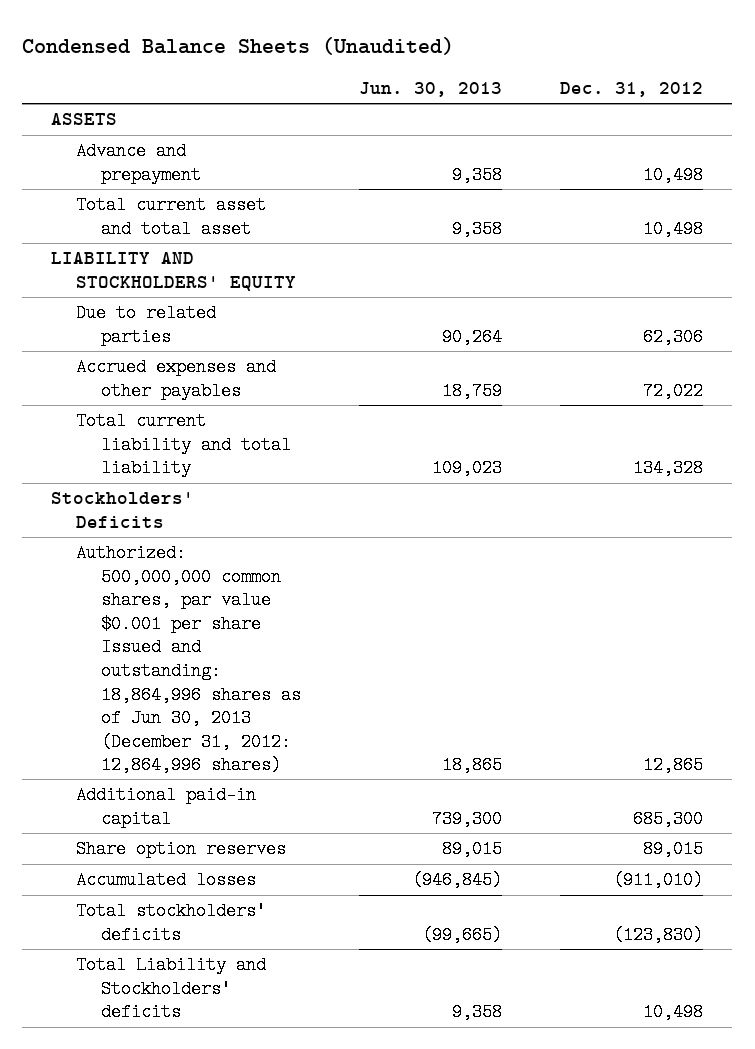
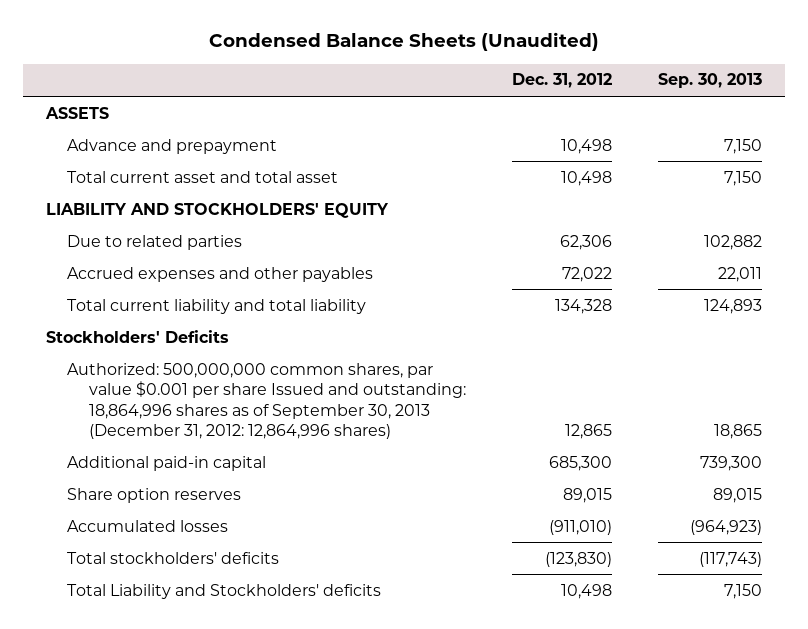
[358,81,502,97] Jun. 30, 2013 -> none
none -> [658,73,763,89] Sep. 30, 2013
[76,544,301,775] Authorized: 500,000,000 common shares, par value $0.001 per share Issued and outstanding: 18,864,996 shares as of Jun 30, 2013 (December 31, 2012: 12,864,996 shares) -> [67,362,466,439] Authorized: 500,000,000 common shares, par value $0.001 per share Issued and outstanding: 18,864,996 shares as of September 30, 2013 (December 31, 2012: 12,864,996 shares)

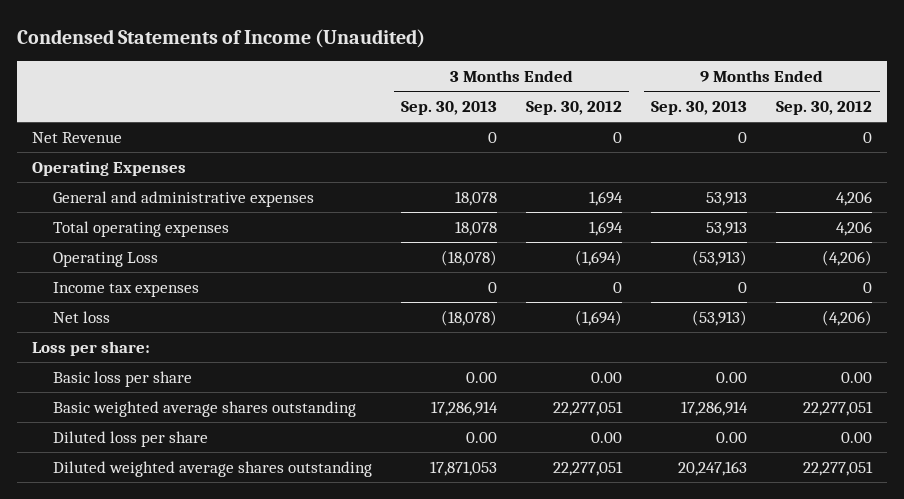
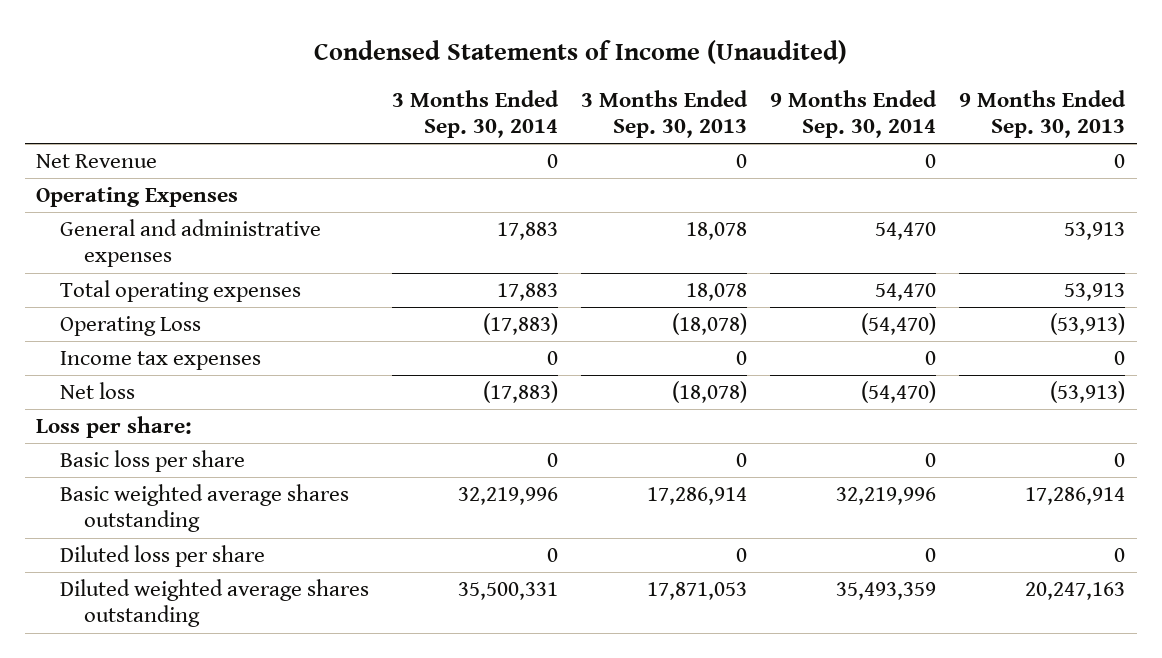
[526,101,623,116] Sep. 30, 2012 -> none
[776,101,873,116] Sep. 30, 2012 -> none
none -> [392,89,560,138] 3 Months Ended Sep. 30, 2014
none -> [770,89,938,138] 9 Months Ended Sep. 30, 2014
[465,371,497,383] 0.00 -> [736,453,748,468] 0
[716,371,748,383] 0.00 -> [1114,453,1126,468] 0
[465,431,497,443] 0.00 -> [736,548,748,563] 0
[716,431,748,443] 0.00 -> [1114,548,1126,563] 0

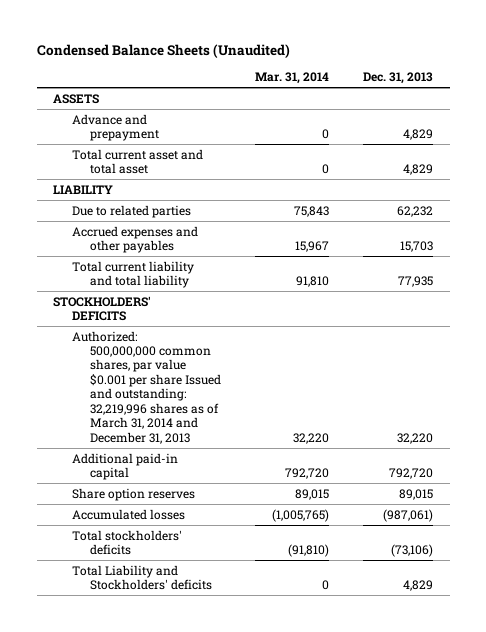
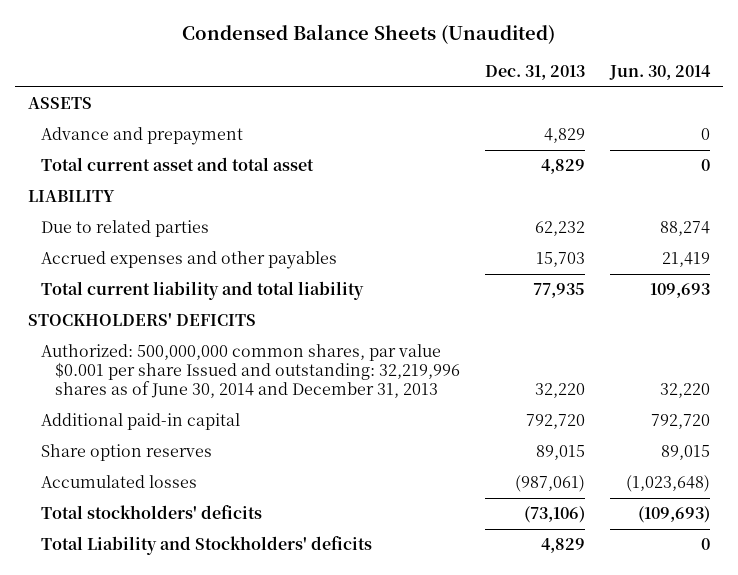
[255,72,330,85] Mar. 31, 2014 -> none
none -> [609,65,712,81] Jun. 30, 2014
[71,330,222,444] Authorized: 500,000,000 common shares, par value $0.001 per share Issued and outstanding: 32,219,996 shares as of March 31, 2014 and December 31, 2013 -> [41,344,461,399] Authorized: 500,000,000 common shares, par value $0.001 per share Issued and outstanding: 32,219,996 shares as of June 30, 2014 and December 31, 2013

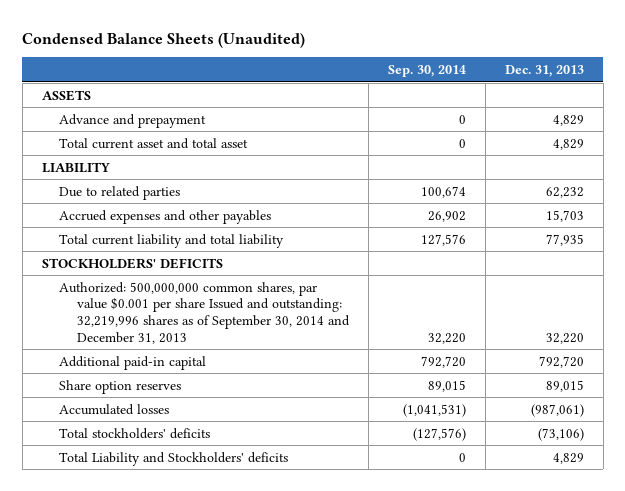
[609,65,712,81] Jun. 30, 2014 -> none
none -> [387,65,466,78] Sep. 30, 2014
[41,344,461,399] Authorized: 500,000,000 common shares, par value $0.001 per share Issued and outstanding: 32,219,996 shares as of June 30, 2014 and December 31, 2013 -> [59,281,350,344] Authorized: 500,000,000 common shares, par value $0.001 per share Issued and outstanding: 32,219,996 shares as of September 30, 2014 and December 31, 2013

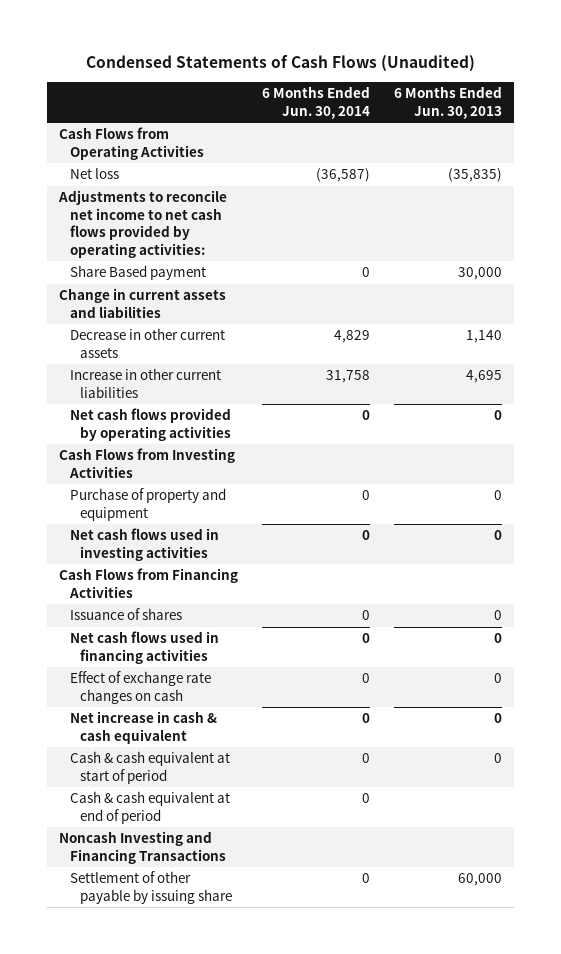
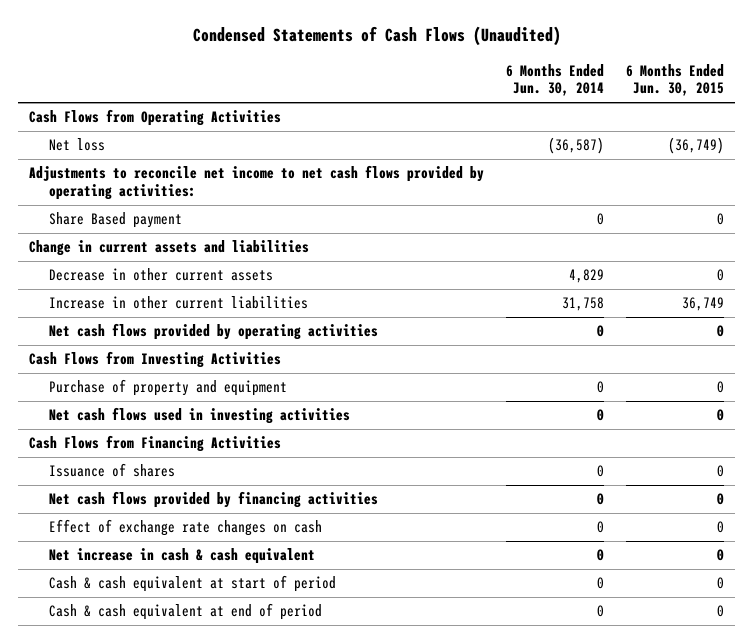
[394,86,503,119] 6 Months Ended Jun. 30, 2013 -> none
none -> [626,63,725,97] 6 Months Ended Jun. 30, 2015
[69,631,219,664] Net cash flows used in financing activities -> [48,491,378,509] Net cash flows provided by financing activities
[59,831,226,864] Noncash Investing and Financing Transactions -> none
[69,871,233,904] Settlement of other payable by issuing share -> none

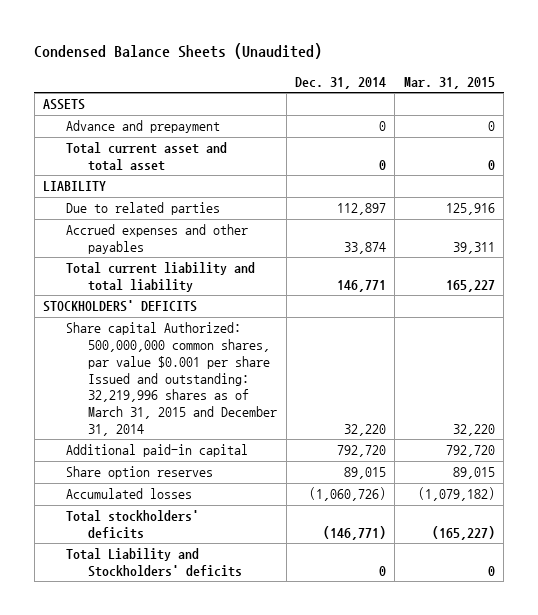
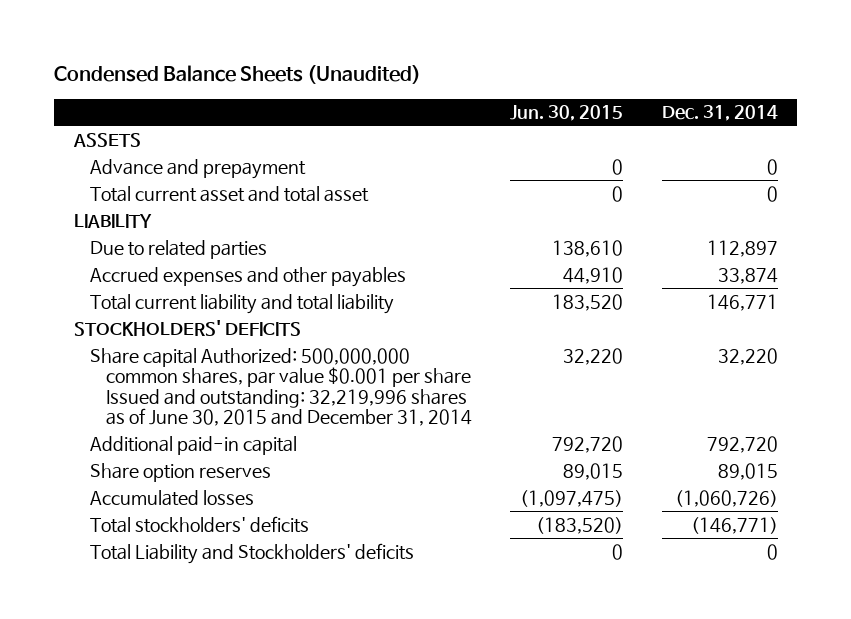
[403,76,495,89] Mar. 31, 2015 -> none
none -> [510,105,624,122] Jun. 30, 2015
[65,322,278,437] Share capital Authorized: 500,000,000 common shares, par value $0.001 per share Issued and outstanding: 32,219,996 shares as of March 31, 2015 and December 31, 2014 -> [89,347,472,427] Share capital Authorized: 500,000,000 common shares, par value $0.001 per share Issued and outstanding: 32,219,996 shares as of June 30, 2015 and December 31, 2014

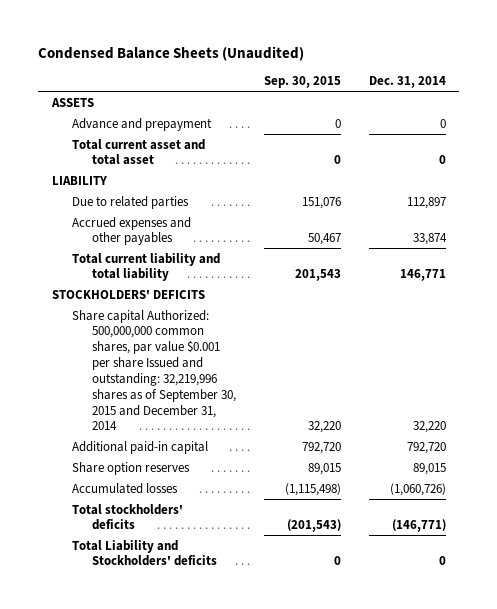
[510,105,624,122] Jun. 30, 2015 -> none
none -> [263,76,341,89] Sep. 30, 2015
[89,347,472,427] Share capital Authorized: 500,000,000 common shares, par value $0.001 per share Issued and outstanding: 32,219,996 shares as of June 30, 2015 and December 31, 2014 -> [71,309,237,431] Share capital Authorized: 500,000,000 common shares, par value $0.001 per share Issued and outstanding: 32,219,996 shares as of September 30, 2015 and December 31, 2014

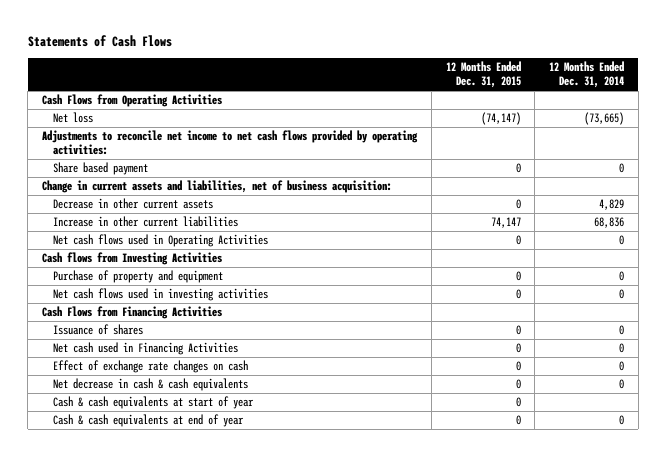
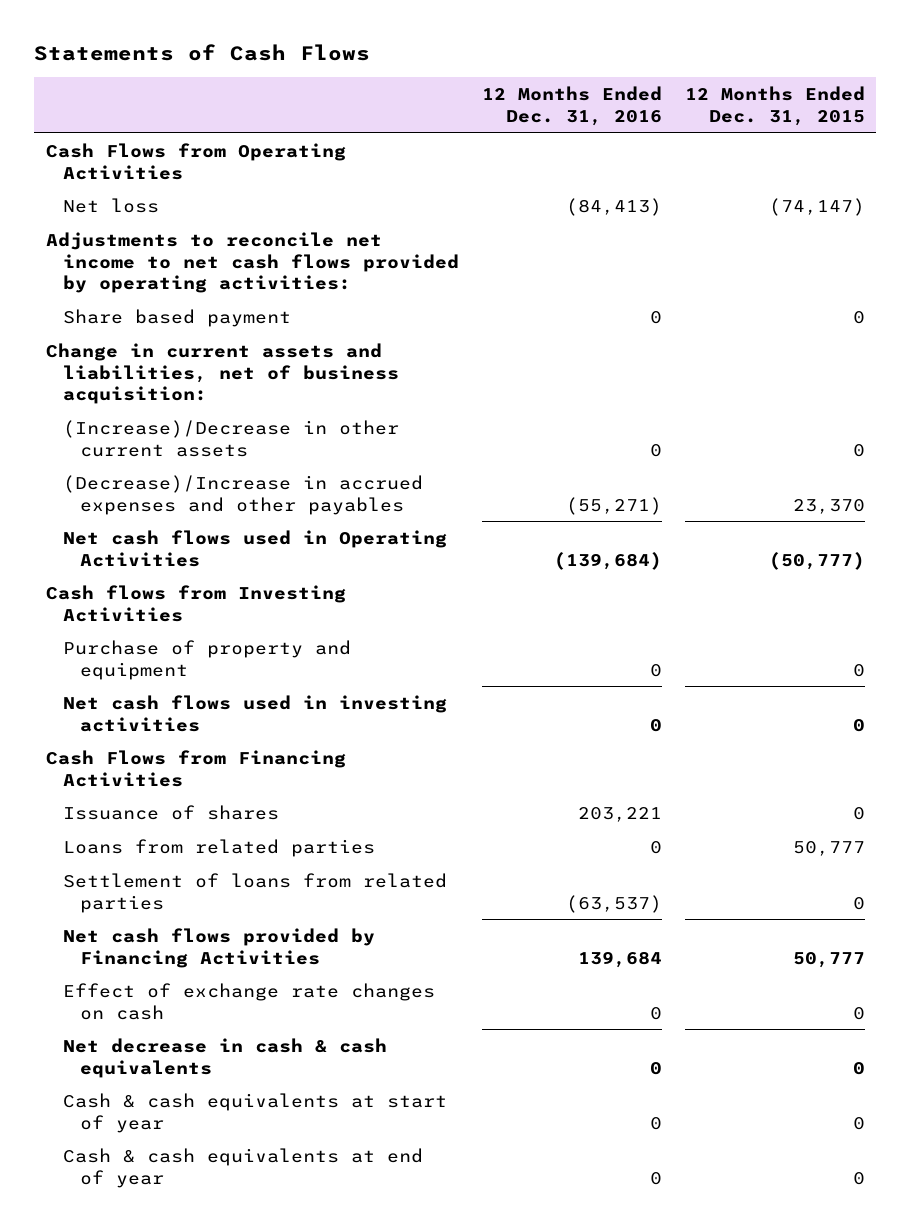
[549,61,625,89] 12 Months Ended Dec. 31, 2014 -> none
none -> [481,86,662,126] 12 Months Ended Dec. 31, 2016
[52,198,213,210] Decrease in other current assets -> [62,419,399,457] (Increase)/Decrease in other current assets
[52,216,238,228] Increase in other current liabilities -> [62,474,423,515] (Decrease)/Increase in accrued expenses and other payables
[490,217,521,229] 74,147 -> [792,498,865,514] 23,370
[515,235,521,246] 0 -> [768,551,865,570] (50,777)
none -> [62,838,375,857] Loans from related parties
none -> [62,872,447,913] Settlement of loans from related parties
[52,342,238,356] Net cash used in Financing Activities -> [62,927,375,968] Net cash flows provided by Financing Activities
[515,343,521,354] 0 -> [792,951,865,968] 50,777

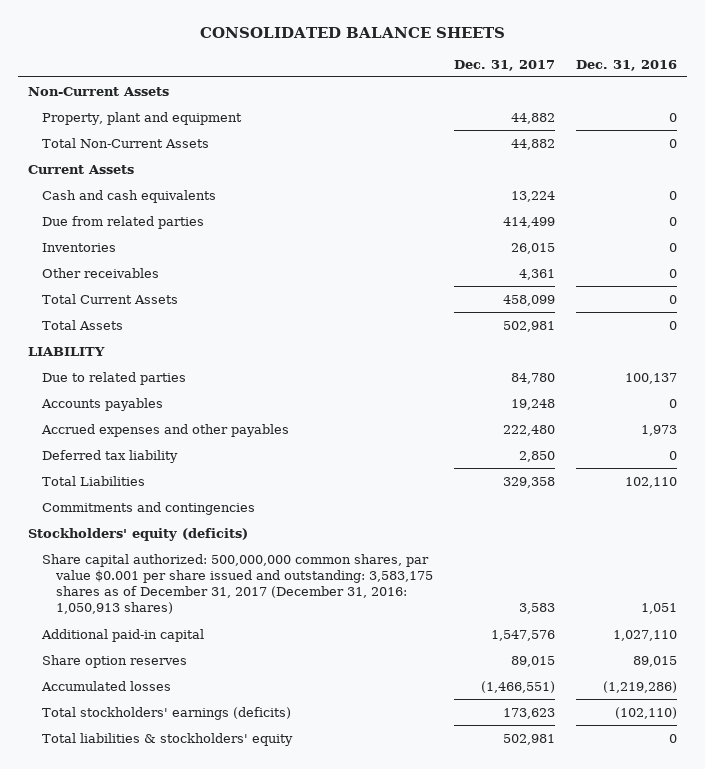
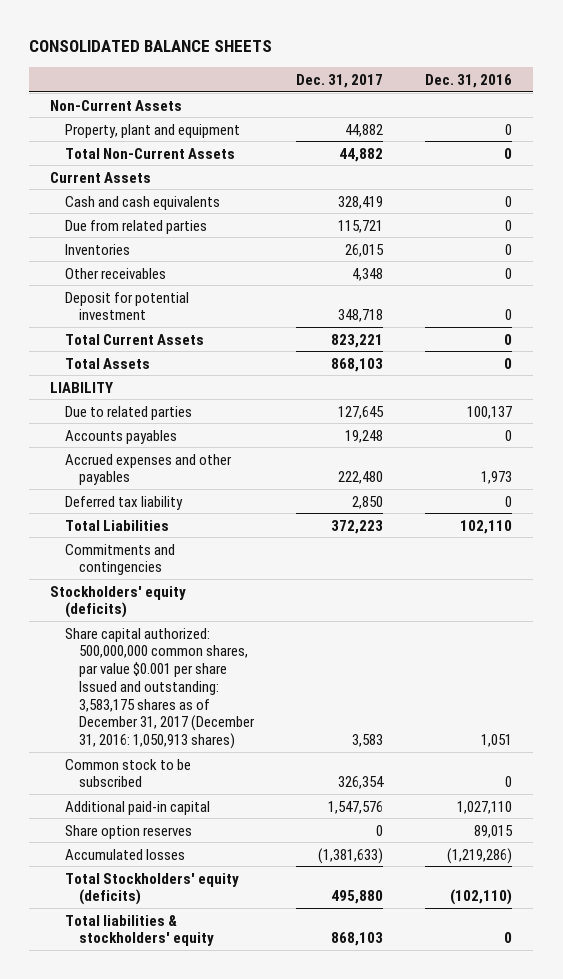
[510,190,555,202] 13,224 -> [338,195,384,209] 328,419
[502,216,555,228] 414,499 -> [338,219,384,233] 115,721
[518,268,555,280] 4,361 -> [352,267,384,281] 4,348
none -> [64,291,189,321] Deposit for potential investment
[502,294,555,306] 458,099 -> [331,333,384,348] 823,221
[502,320,555,332] 502,981 -> [331,357,384,372] 868,103
[510,372,555,384] 84,780 -> [338,405,385,419] 127,645
[502,476,555,488] 329,358 -> [331,519,384,534] 372,223
[41,553,433,615] Share capital authorized: 500,000,000 common shares, par value $0.001 per share issued and outstanding: 3,583,175 shares as of December 31, 2017 (December 31, 2016: 1,050,913 shares) -> [64,627,256,750] Share capital authorized: 500,000,000 common shares, par value $0.001 per share Issued and outstanding: 3,583,175 shares as of December 31, 2017 (December 31, 2016: 1,050,913 shares)
none -> [64,758,191,788] Common stock to be subscribed
[510,655,555,667] 89,015 -> [376,824,384,836] 0
[480,680,555,693] (1,466,551) -> [318,847,384,864] (1,381,633)
[41,706,291,720] Total stockholders' earnings (deficits) -> [64,872,239,906] Total Stockholders' equity (deficits)
[502,707,555,719] 173,623 -> [331,890,384,905] 495,880
[502,733,555,745] 502,981 -> [331,932,384,947] 868,103

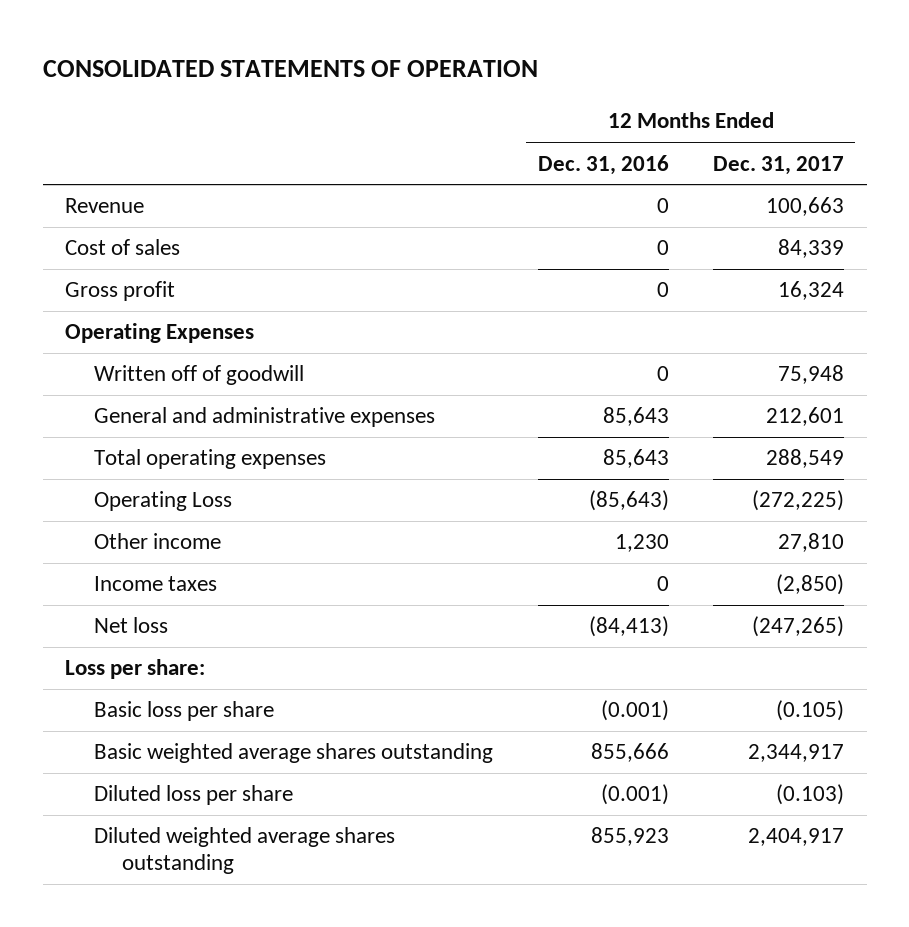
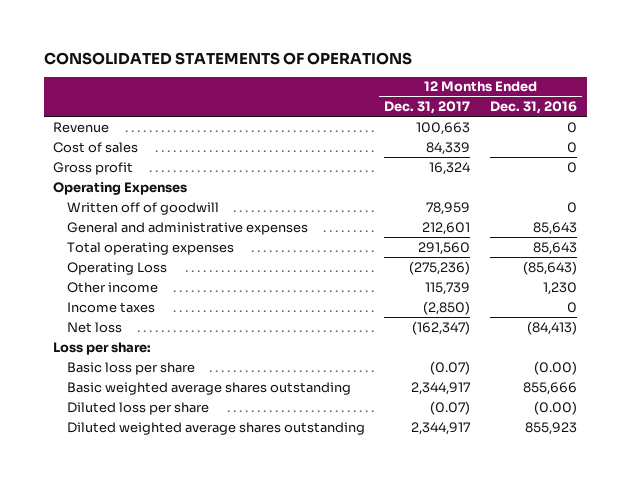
[42,60,538,78] CONSOLIDATED STATEMENTS OF OPERATION -> [43,51,412,65] CONSOLIDATED STATEMENTS OF OPERATIONS
[778,365,845,385] 75,948 -> [426,201,471,215] 78,959
[766,449,845,469] 288,549 -> [418,241,471,255] 291,560
[752,490,845,512] (272,225) -> [409,260,471,275] (275,236)
[778,533,845,553] 27,810 -> [425,281,471,295] 115,739
[752,616,845,638] (247,265) -> [412,320,471,335] (162,347)
[600,700,669,722] (0.001) -> [533,360,577,375] (0.00)
[776,700,845,722] (0.105) -> [430,360,471,375] (0.07)
[600,784,669,806] (0.001) -> [533,400,577,415] (0.00)
[776,784,845,806] (0.103) -> [430,400,471,415] (0.07)
[748,828,845,847] 2,404,917 -> [411,421,471,435] 2,344,917

